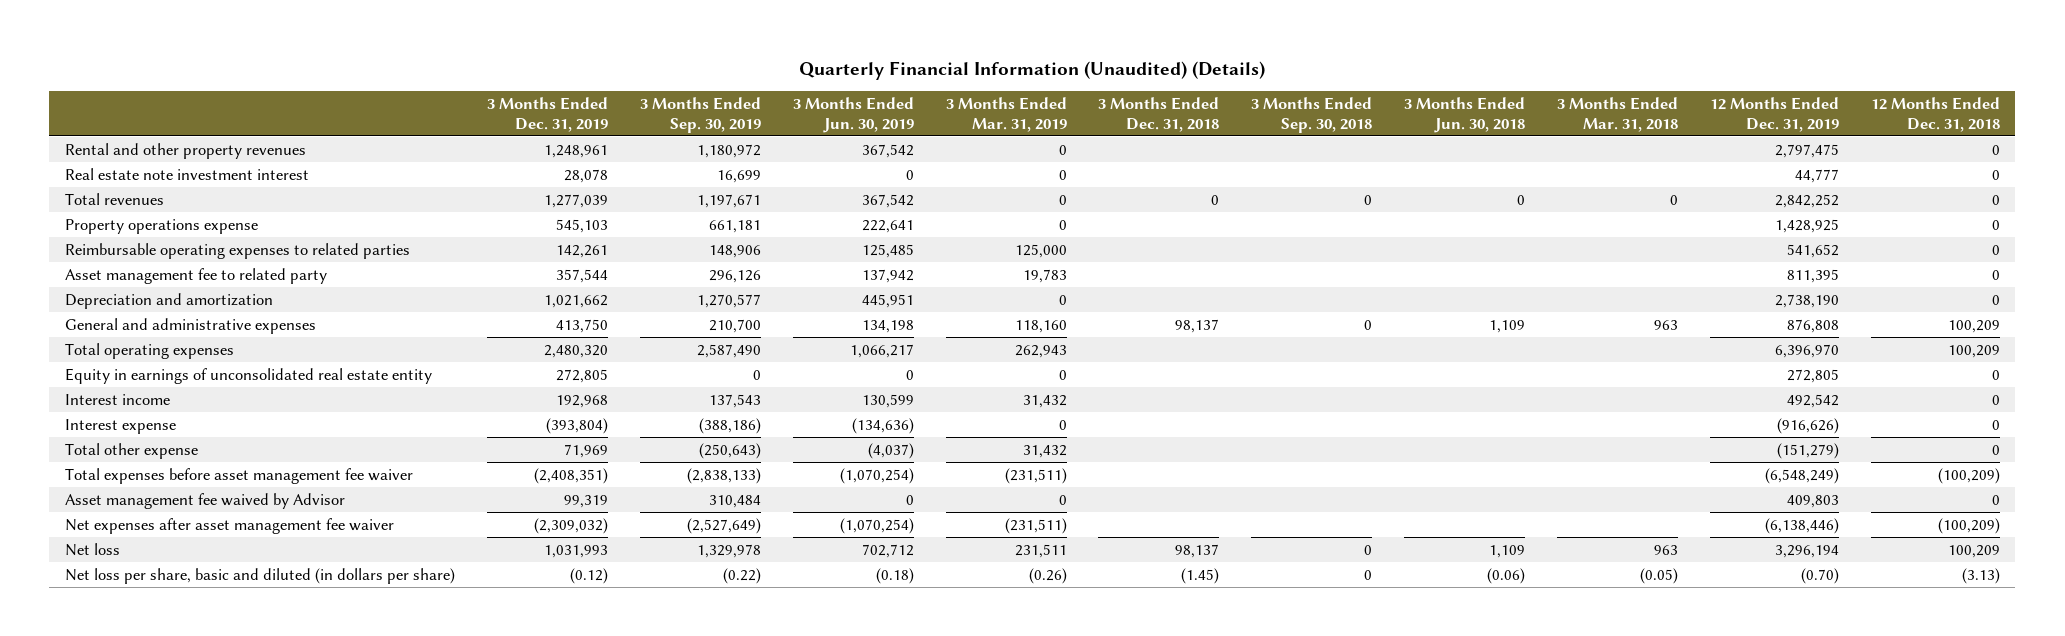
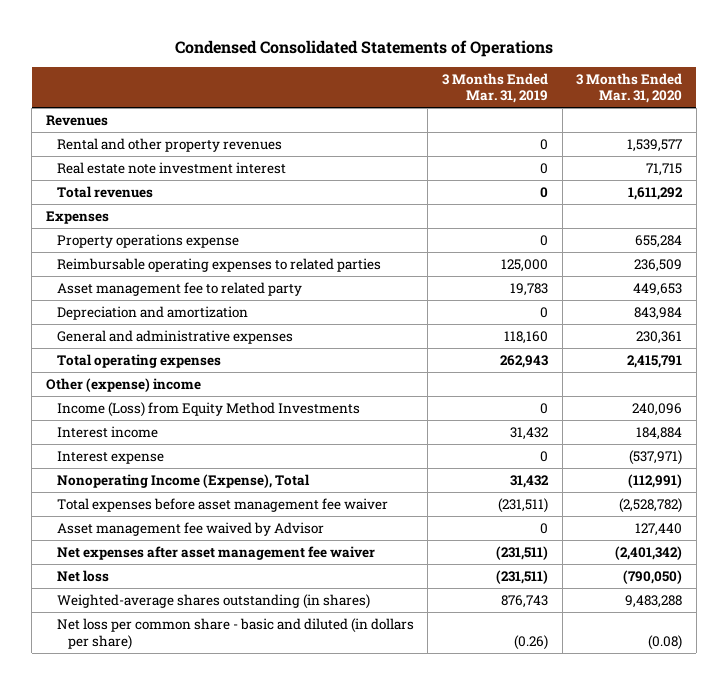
[799,60,1266,80] Quarterly Financial Information (Unaudited) (Details) -> [175,39,554,57] Condensed Consolidated Statements of Operations
[487,97,609,132] 3 Months Ended Dec. 31, 2019 -> none
[639,97,761,133] 3 Months Ended Sep. 30, 2019 -> none
[792,97,914,133] 3 Months Ended Jun. 30, 2019 -> none
[1098,97,1220,132] 3 Months Ended Dec. 31, 2018 -> none
[1251,97,1373,133] 3 Months Ended Sep. 30, 2018 -> none
[1404,97,1526,133] 3 Months Ended Jun. 30, 2018 -> none
[1556,97,1678,132] 3 Months Ended Mar. 31, 2018 -> none
[1709,97,1839,132] 12 Months Ended Dec. 31, 2019 -> none
[1870,97,2000,132] 12 Months Ended Dec. 31, 2018 -> none
none -> [576,72,683,104] 3 Months Ended Mar. 31, 2020
none -> [45,115,108,127] Revenues
none -> [45,211,109,225] Expenses
none -> [45,378,201,393] Other (expense) income
[65,367,433,384] Equity in earnings of unconsolidated real estate entity -> [56,402,360,418] Income (Loss) from Equity Method Investments
[65,442,199,459] Total other expense -> [56,474,310,489] Nonoperating Income (Expense), Total
[1014,543,1067,558] 231,511 -> [496,570,549,585] (231,511)
none -> [56,594,370,610] Weighted-average shares outstanding (in shares)
[65,567,456,584] Net loss per share, basic and diluted (in dollars per share) -> [56,618,414,650] Net loss per common share - basic and diluted (in dollars per share)

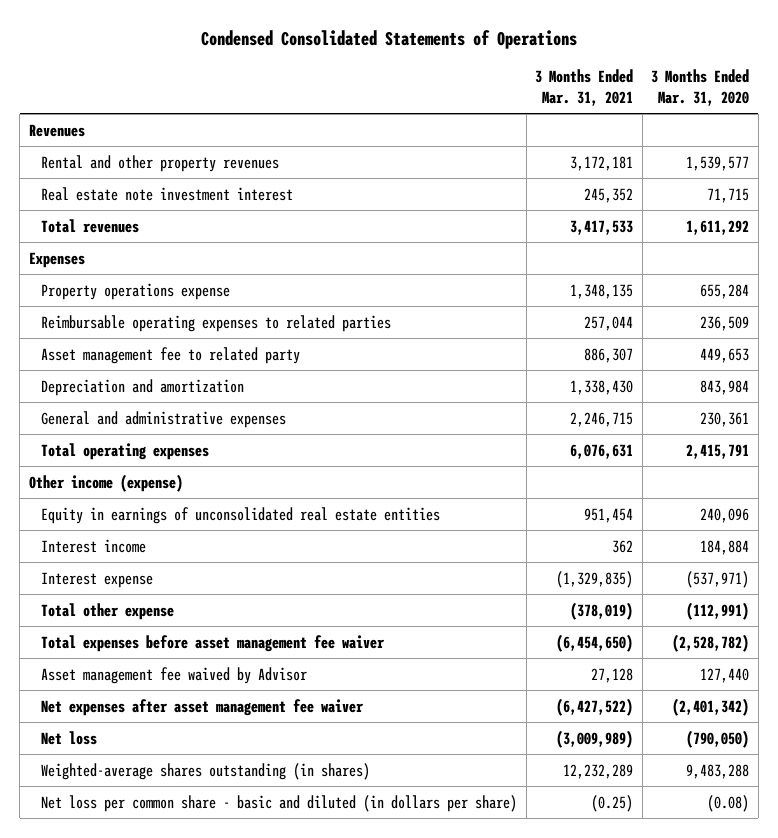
[442,72,549,104] 3 Months Ended Mar. 31, 2019 -> none
none -> [535,69,634,106] 3 Months Ended Mar. 31, 2021
[45,378,201,393] Other (expense) income -> [28,473,183,492] Other income (expense)
[56,402,360,418] Income (Loss) from Equity Method Investments -> [41,506,441,524] Equity in earnings of unconsolidated real estate entities
[56,474,310,489] Nonoperating Income (Expense), Total -> [41,602,175,620] Total other expense

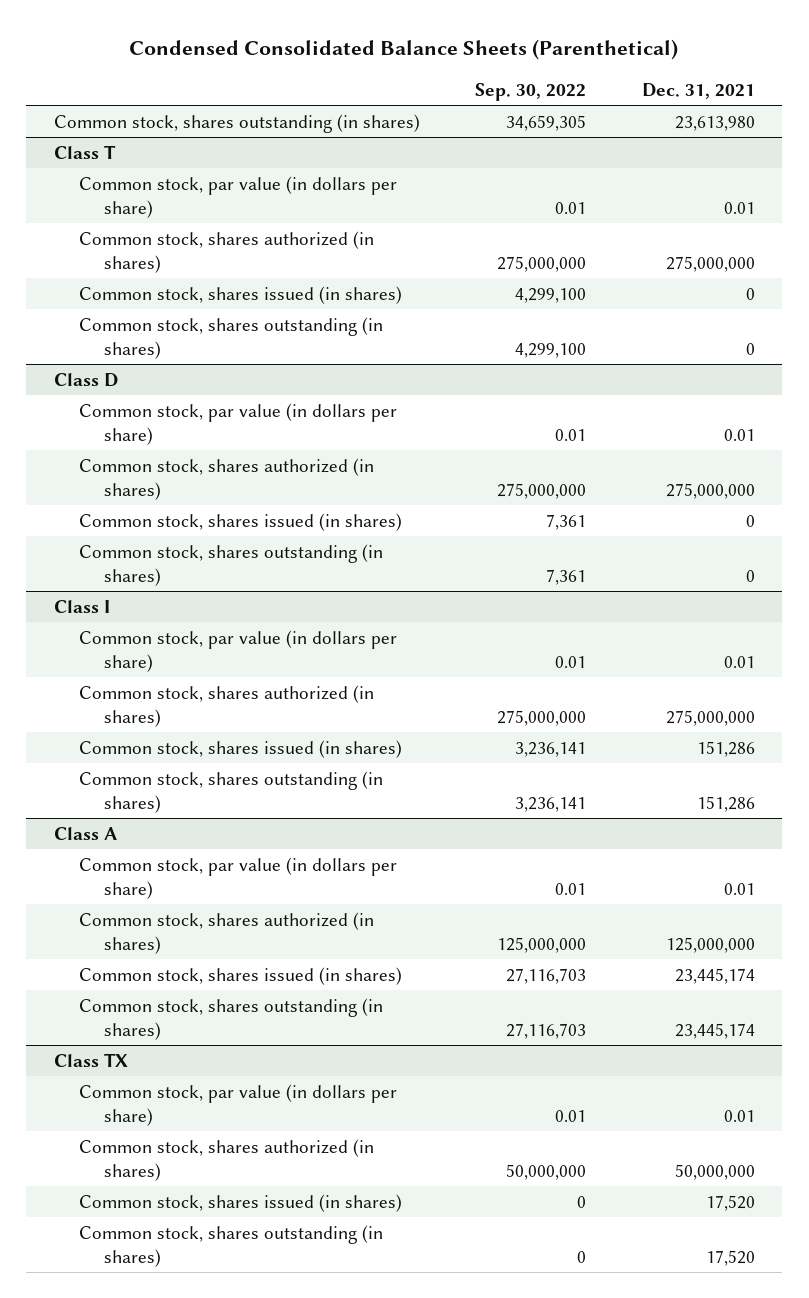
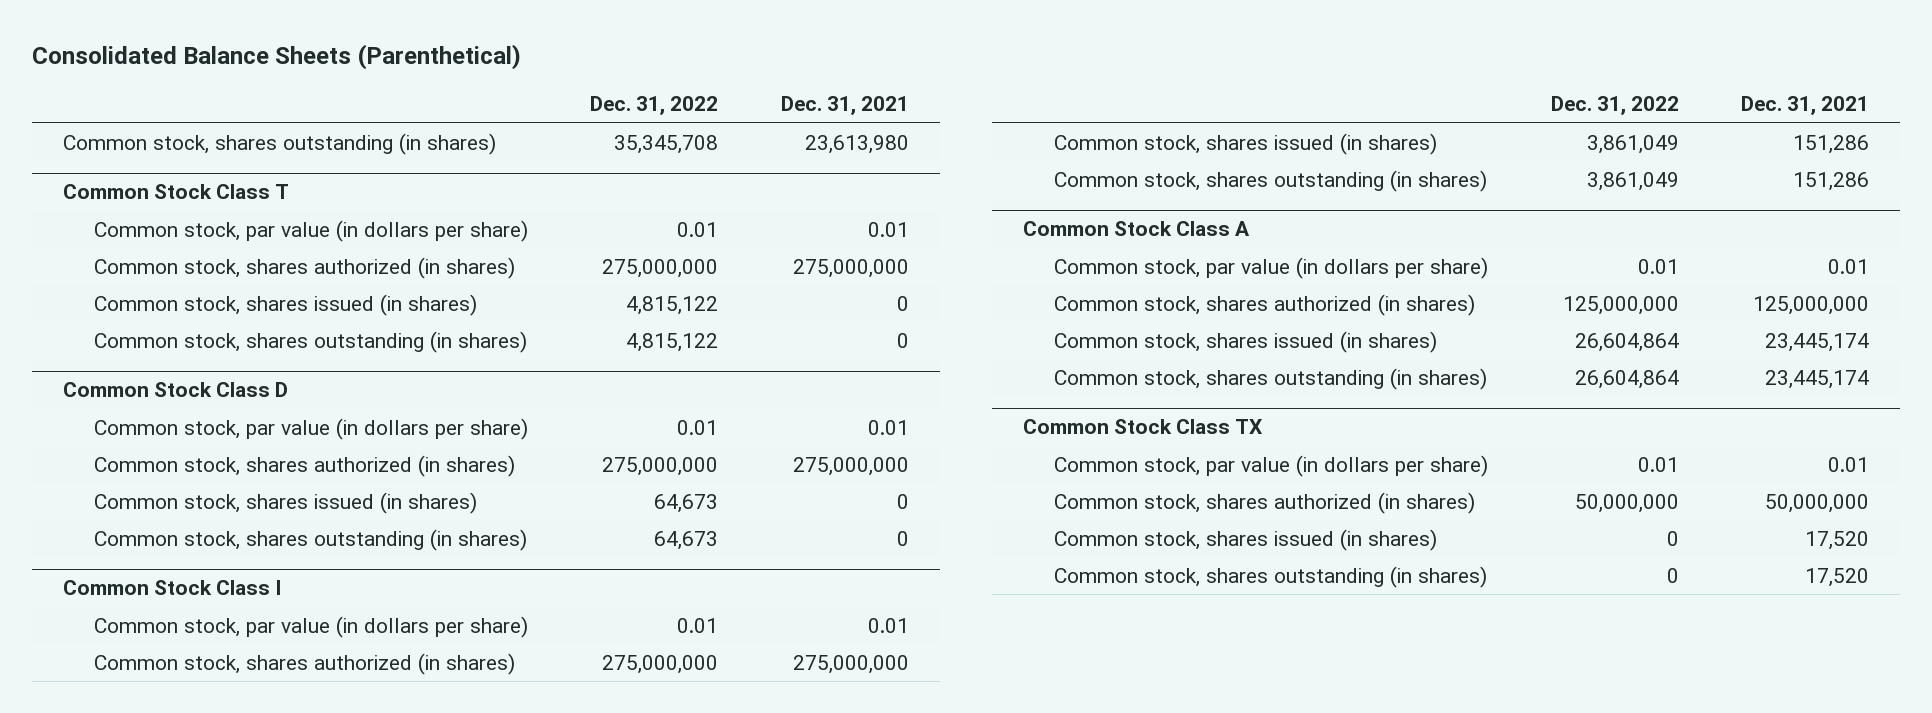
[129,39,679,61] Condensed Consolidated Balance Sheets (Parenthetical) -> [31,44,521,71] Consolidated Balance Sheets (Parenthetical)
[475,82,587,101] Sep. 30, 2022 -> none
none -> [590,96,719,116] Dec. 31, 2022
[53,144,116,159] Class T -> [62,184,289,200] Common Stock Class T
[53,372,118,387] Class D -> [62,382,288,398] Common Stock Class D
[53,599,110,613] Class I -> [62,580,281,596] Common Stock Class I
[53,826,117,840] Class A -> [1023,221,1251,237] Common Stock Class A
[53,1052,128,1067] Class TX -> [1023,419,1264,435] Common Stock Class TX

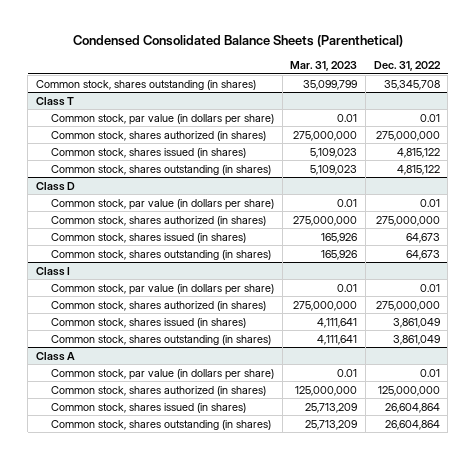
[31,44,521,71] Consolidated Balance Sheets (Parenthetical) -> [72,35,403,48] Condensed Consolidated Balance Sheets (Parenthetical)
[780,96,909,116] Dec. 31, 2021 -> none
none -> [290,60,358,71] Mar. 31, 2023
[62,184,289,200] Common Stock Class T -> [35,96,74,106] Class T
[62,382,288,398] Common Stock Class D -> [35,181,75,191] Class D
[62,580,281,596] Common Stock Class I -> [35,266,70,276] Class I
[1023,221,1251,237] Common Stock Class A -> [35,351,75,361] Class A
[1023,419,1264,435] Common Stock Class TX -> none
[1054,455,1489,478] Common stock, par value (in dollars per share) -> none
[1054,492,1476,515] Common stock, shares authorized (in shares) -> none
[1054,529,1438,552] Common stock, shares issued (in shares) -> none
[1054,566,1488,589] Common stock, shares outstanding (in shares) -> none

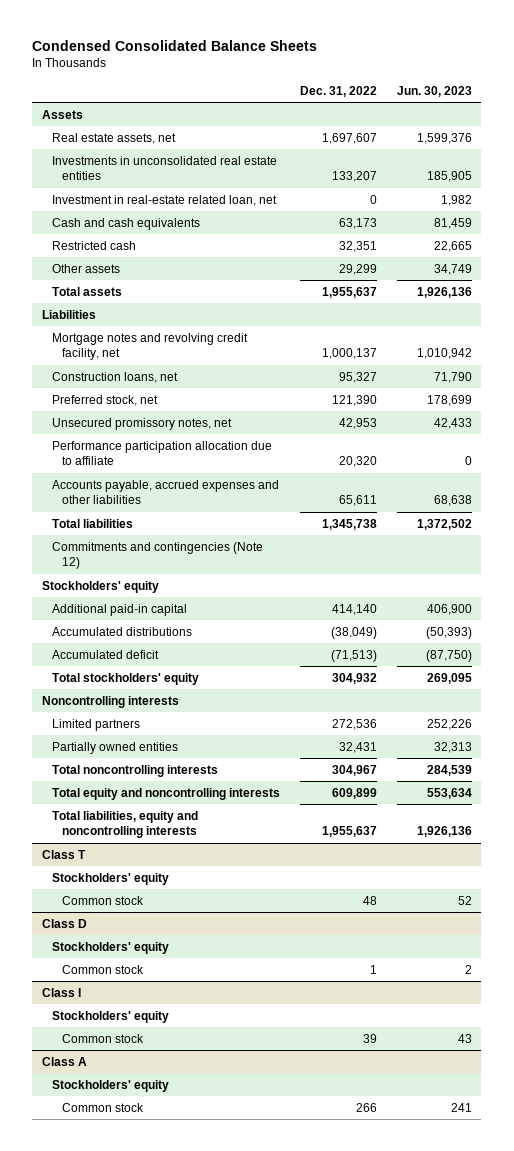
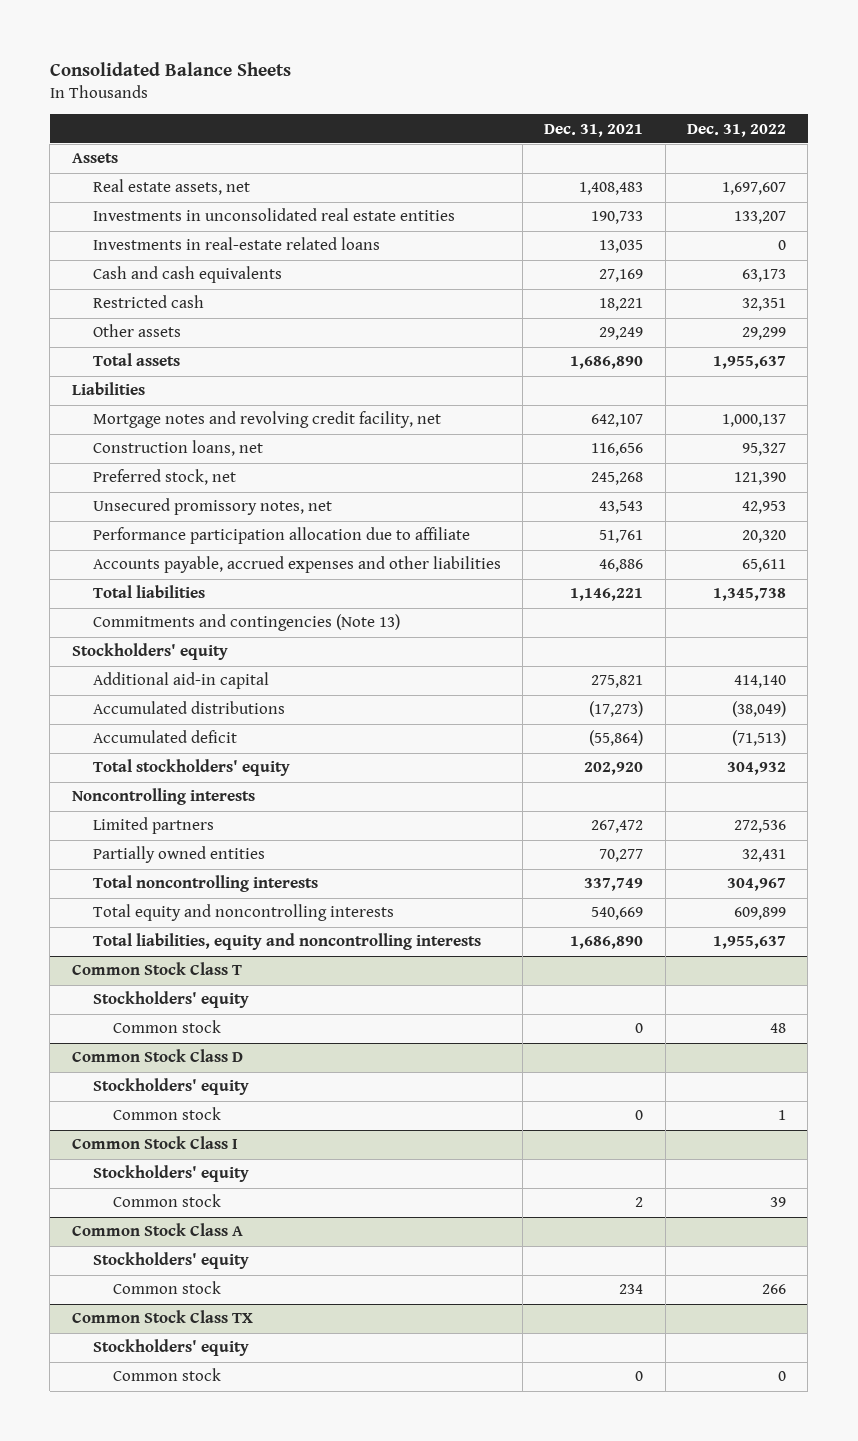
[32,39,318,51] Condensed Consolidated Balance Sheets -> [49,61,291,76] Consolidated Balance Sheets
[396,85,472,97] Jun. 30, 2023 -> none
none -> [544,123,644,137] Dec. 31, 2021
[51,194,277,206] Investment in real-estate related loan, net -> [92,237,380,251] Investments in real-estate related loans
[51,541,263,570] Commitments and contingencies (Note 12) -> [92,614,400,632] Commitments and contingencies (Note 13)
[51,603,187,616] Additional paid-in capital -> [92,672,269,690] Additional aid-in capital
[42,849,87,859] Class T -> [71,962,242,976] Common Stock Class T
[42,918,88,928] Class D -> [71,1049,243,1063] Common Stock Class D
[42,987,82,997] Class I -> [71,1136,238,1150] Common Stock Class I
[42,1056,88,1066] Class A -> [71,1223,243,1237] Common Stock Class A
none -> [71,1310,253,1324] Common Stock Class TX
none -> [92,1339,249,1357] Stockholders' equity
none -> [113,1368,222,1382] Common stock

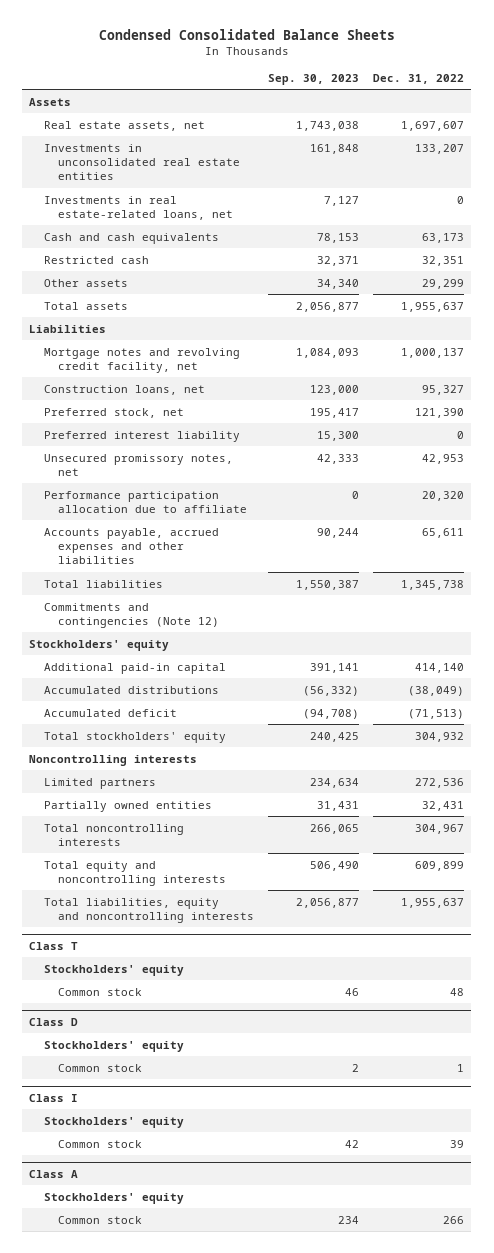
[49,61,291,76] Consolidated Balance Sheets -> [98,28,395,40] Condensed Consolidated Balance Sheets
[544,123,644,137] Dec. 31, 2021 -> none
none -> [268,73,360,85] Sep. 30, 2023
[92,237,380,251] Investments in real-estate related loans -> [43,195,234,220] Investments in real estate-related loans, net
none -> [43,430,240,442] Preferred interest liability
[92,614,400,632] Commitments and contingencies (Note 13) -> [43,602,220,628] Commitments and contingencies (Note 12)
[92,672,269,690] Additional aid-in capital -> [43,662,226,674] Additional paid-in capital
[71,962,242,976] Common Stock Class T -> [29,941,79,950] Class T
[71,1049,243,1063] Common Stock Class D -> [29,1017,79,1026] Class D
[71,1136,238,1150] Common Stock Class I -> [29,1093,79,1102] Class I
[71,1223,243,1237] Common Stock Class A -> [29,1169,79,1178] Class A
[71,1310,253,1324] Common Stock Class TX -> none
[92,1339,249,1357] Stockholders' equity -> none
[113,1368,222,1382] Common stock -> none

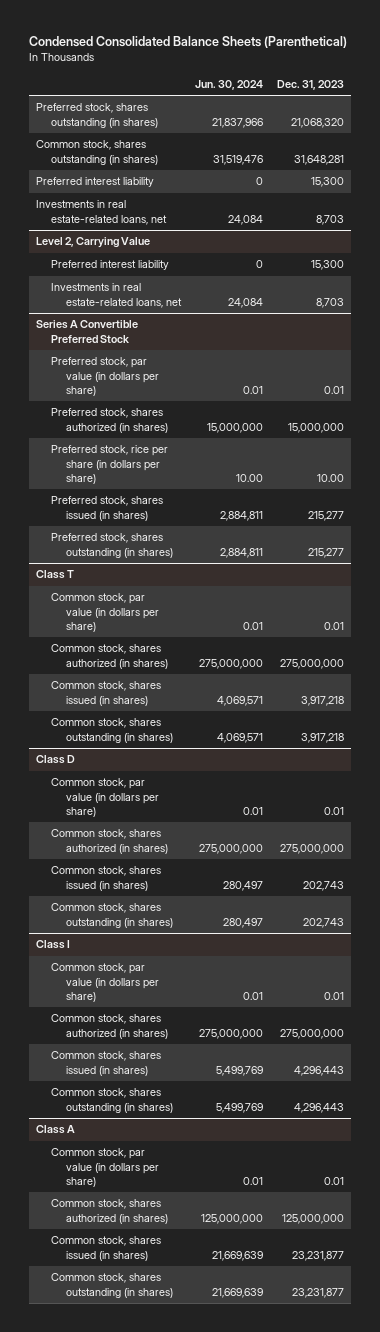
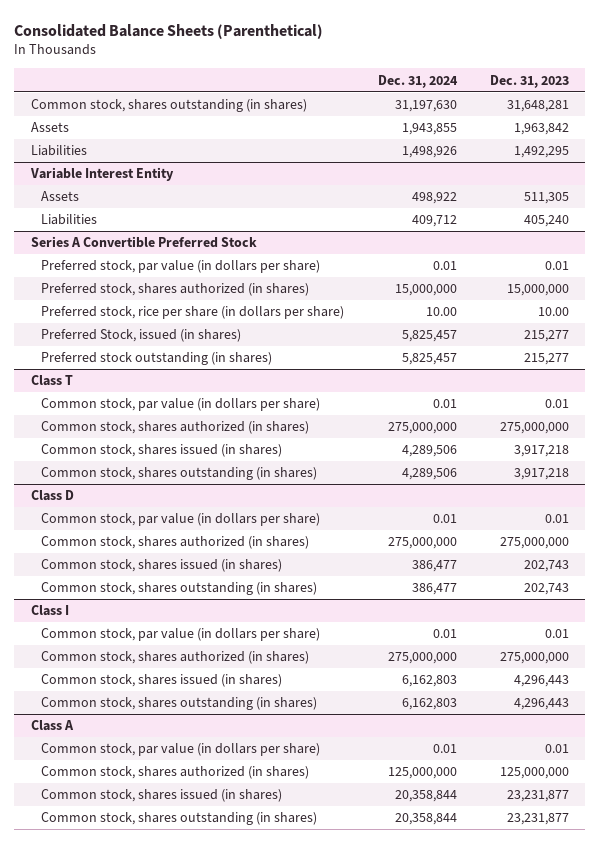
[29,36,348,49] Condensed Consolidated Balance Sheets (Parenthetical) -> [14,23,324,39] Consolidated Balance Sheets (Parenthetical)
[195,79,264,90] Jun. 30, 2024 -> none
none -> [377,74,458,88] Dec. 31, 2024
[36,103,159,128] Preferred stock, shares outstanding (in shares) -> none
[36,177,155,188] Preferred interest liability -> none
[36,200,168,225] Investments in real estate-related loans, net -> none
[36,237,151,249] Level 2, Carrying Value -> none
[51,260,170,271] Preferred interest liability -> none
[51,283,183,308] Investments in real estate-related loans, net -> none
none -> [30,122,69,133] Assets
none -> [30,145,87,157] Liabilities
none -> [29,167,174,182] Variable Interest Entity
none -> [41,191,80,202] Assets
none -> [41,214,98,226] Liabilities
[51,496,164,521] Preferred stock, shares issued (in shares) -> [41,329,242,343] Preferred Stock, issued (in shares)
[51,533,174,558] Preferred stock, shares outstanding (in shares) -> [41,352,273,366] Preferred stock outstanding (in shares)

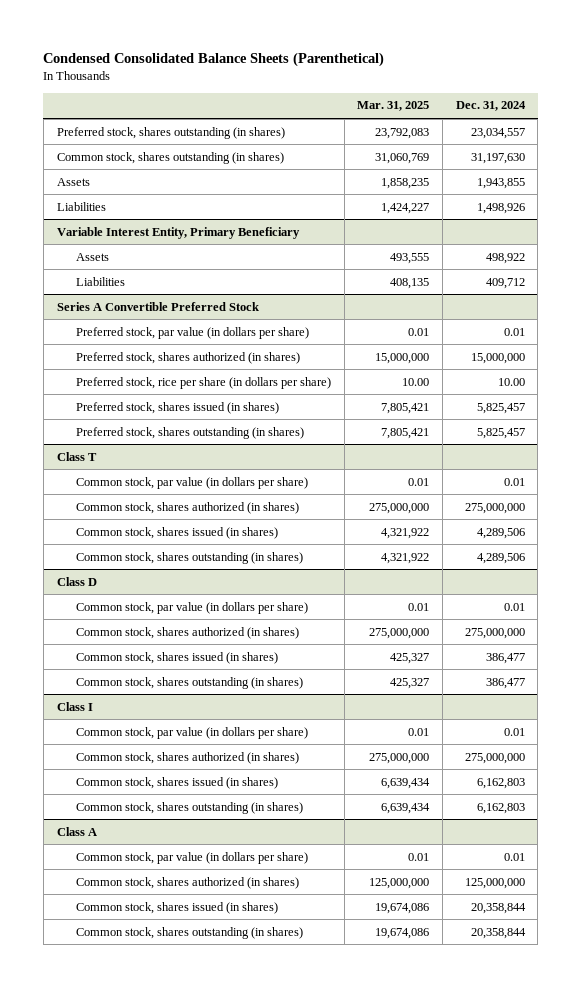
[14,23,324,39] Consolidated Balance Sheets (Parenthetical) -> [43,51,385,67] Condensed Consolidated Balance Sheets (Parenthetical)
[489,74,569,88] Dec. 31, 2023 -> none
none -> [357,101,430,112] Mar. 31, 2025
none -> [56,126,285,139] Preferred stock, shares outstanding (in shares)
[29,167,174,182] Variable Interest Entity -> [56,226,300,239] Variable Interest Entity, Primary Beneficiary
[41,329,242,343] Preferred Stock, issued (in shares) -> [75,401,279,414] Preferred stock, shares issued (in shares)
[41,352,273,366] Preferred stock outstanding (in shares) -> [75,426,304,439] Preferred stock, shares outstanding (in shares)

